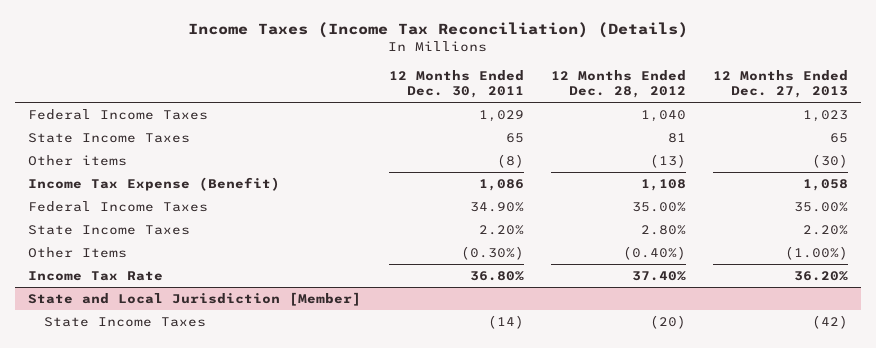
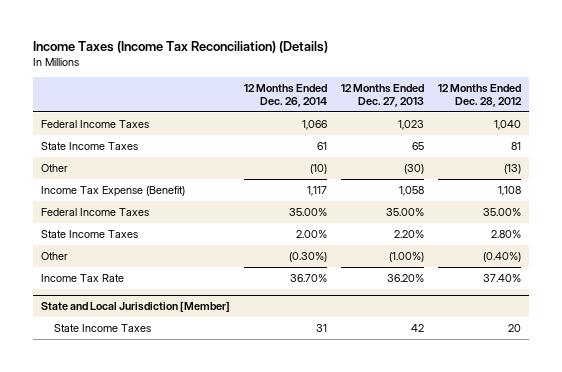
[388,69,524,99] 12 Months Ended Dec. 30, 2011 -> none
none -> [243,83,327,107] 12 Months Ended Dec. 26, 2014
[28,154,128,166] Other items -> [40,163,68,172] Other
[28,246,128,258] Other Items -> [40,251,68,260] Other
[649,314,686,329] (20) -> [508,323,522,332] 20
[811,314,848,329] (42) -> [411,323,425,332] 42

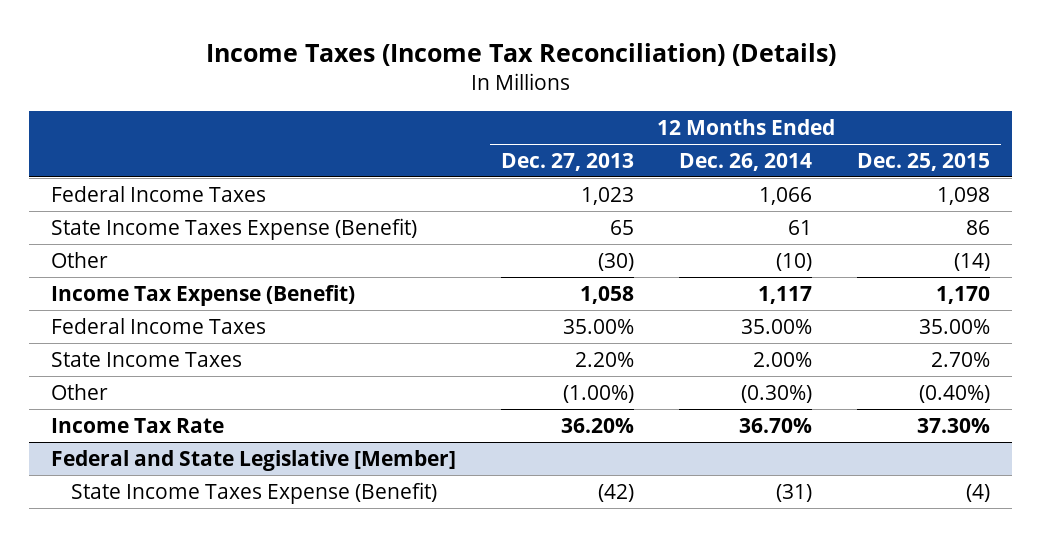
[438,83,523,107] 12 Months Ended Dec. 28, 2012 -> none
none -> [856,152,990,171] Dec. 25, 2015
[40,141,138,150] State Income Taxes -> [51,217,418,240] State Income Taxes Expense (Benefit)
[40,301,230,313] State and Local Jurisdiction [Member] -> [51,449,457,471] Federal and State Legislative [Member]
[53,323,151,332] State Income Taxes -> [70,481,437,504] State Income Taxes Expense (Benefit)
[315,323,327,332] 31 -> [776,483,813,502] (31)
[411,323,425,332] 42 -> [598,483,635,502] (42)

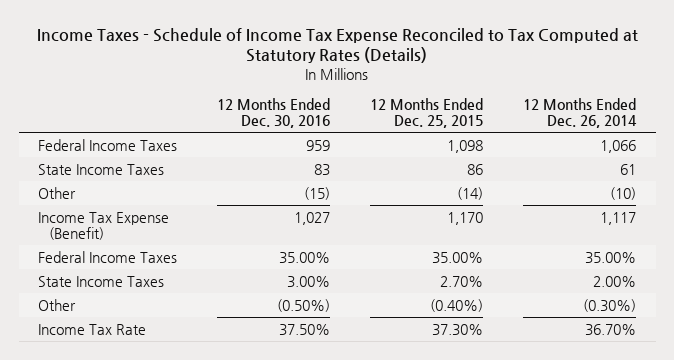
[205,42,836,66] Income Taxes (Income Tax Reconciliation) (Details) -> [37,27,639,64] Income Taxes - Schedule of Income Tax Expense Reconciled to Tax Computed at Statutory Rates (Details)
[501,152,635,171] Dec. 27, 2013 -> none
none -> [217,97,331,128] 12 Months Ended Dec. 30, 2016
[51,217,418,240] State Income Taxes Expense (Benefit) -> [38,163,165,175] State Income Taxes
[51,449,457,471] Federal and State Legislative [Member] -> none
[70,481,437,504] State Income Taxes Expense (Benefit) -> none

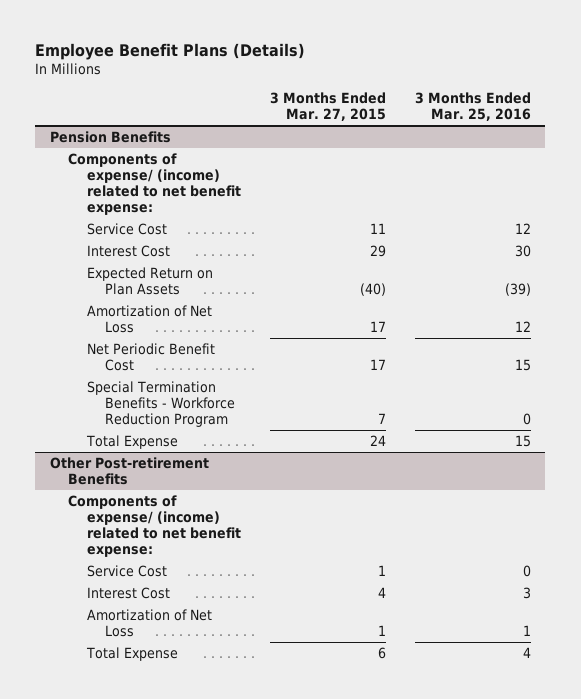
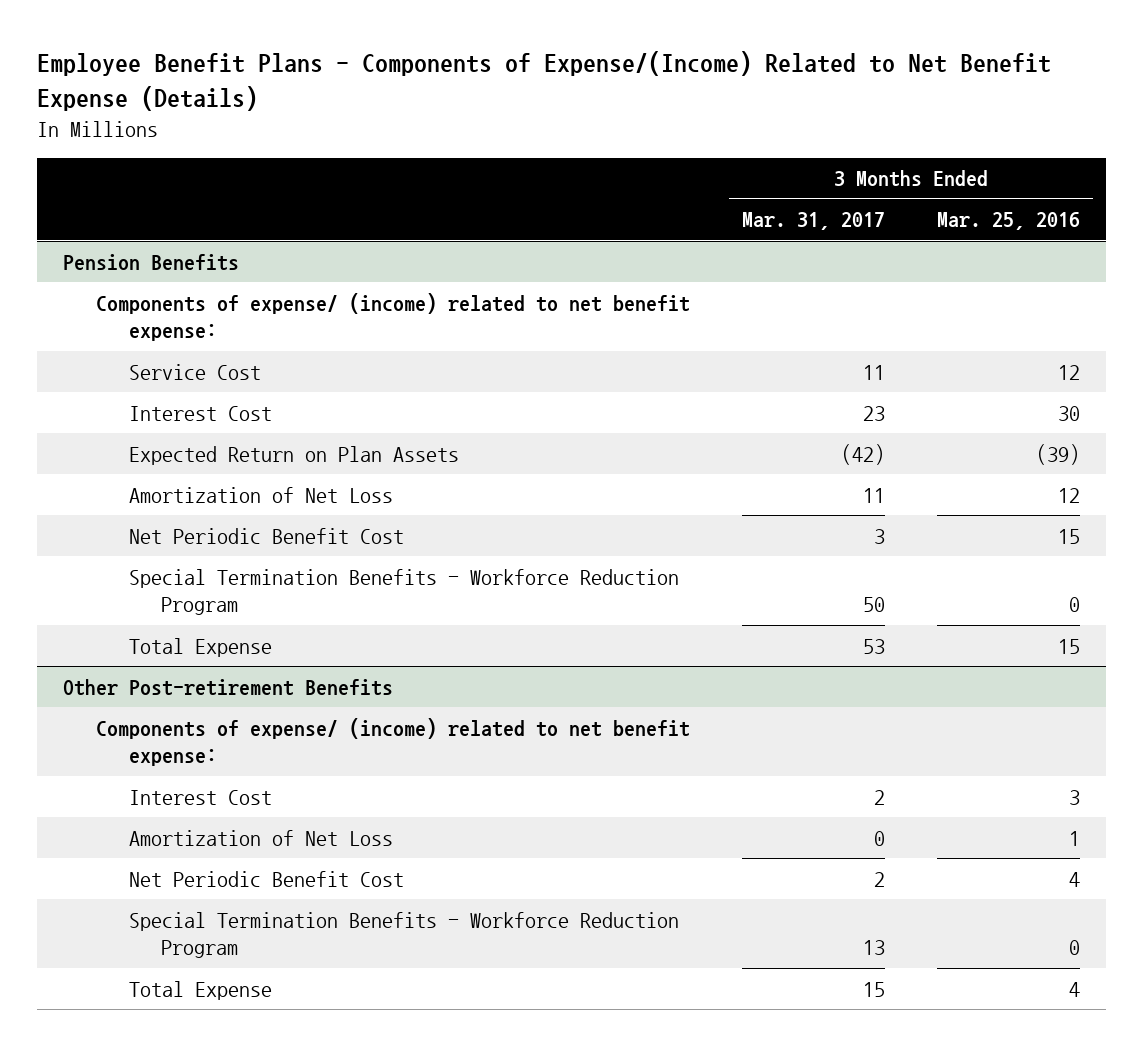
[35,43,306,61] Employee Benefit Plans (Details) -> [36,51,1051,111] Employee Benefit Plans - Components of Expense/(Income) Related to Net Benefit Expense (Details)
[269,92,386,122] 3 Months Ended Mar. 27, 2015 -> none
none -> [742,212,886,231] Mar. 31, 2017
[86,564,167,577] Service Cost -> none
none -> [128,870,404,887] Net Periodic Benefit Cost
none -> [128,911,679,959] Special Termination Benefits - Workforce Reduction Program

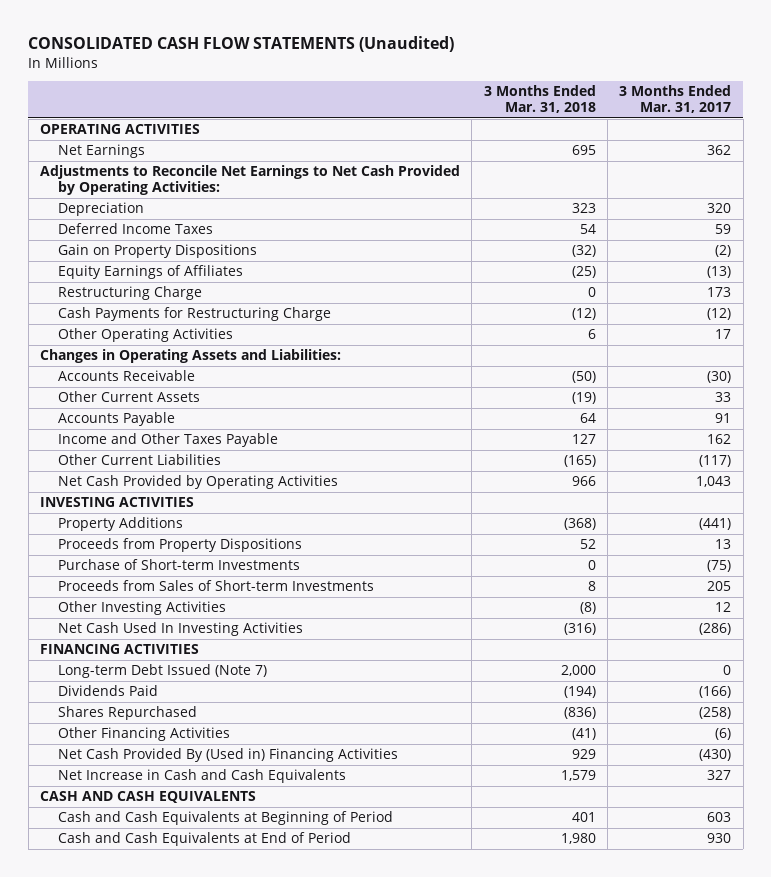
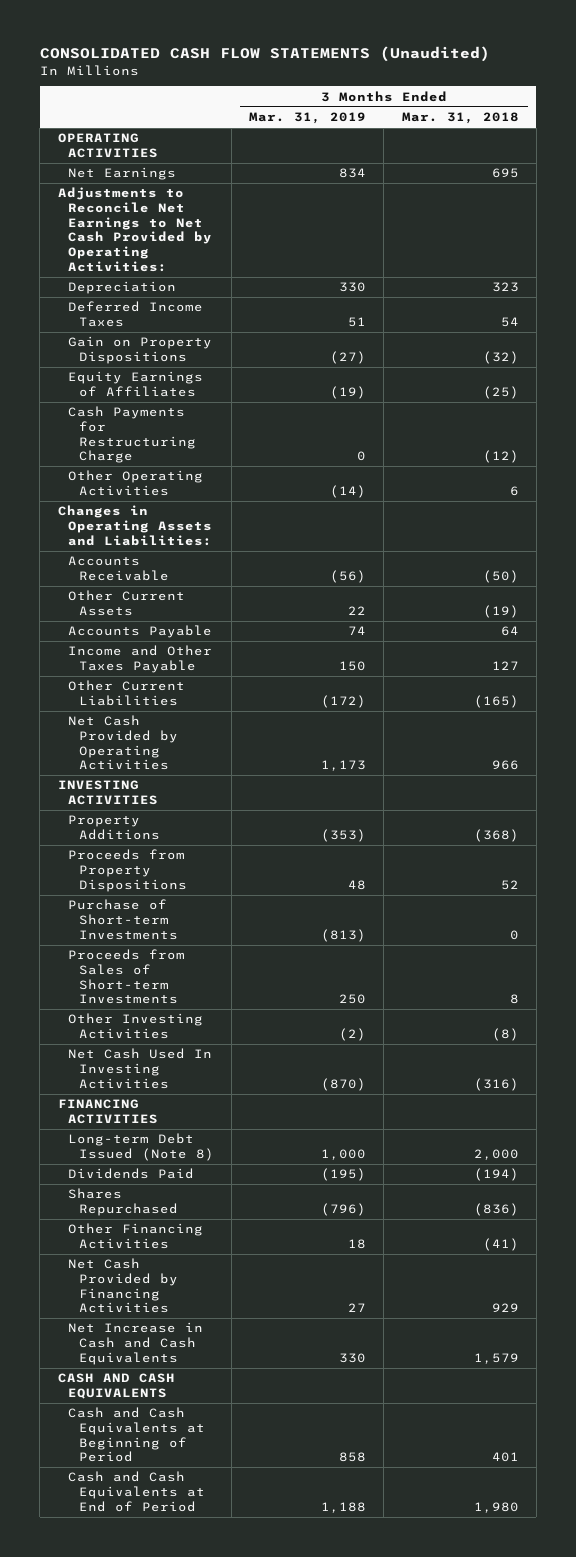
[619,85,732,114] 3 Months Ended Mar. 31, 2017 -> none
none -> [249,112,367,125] Mar. 31, 2019
[57,286,202,301] Restructuring Charge -> none
[57,664,267,679] Long-term Debt Issued (Note 7) -> [68,1133,214,1162] Long-term Debt Issued (Note 8)
[57,748,398,763] Net Cash Provided By (Used in) Financing Activities -> [68,1258,178,1314] Net Cash Provided by Financing Activities

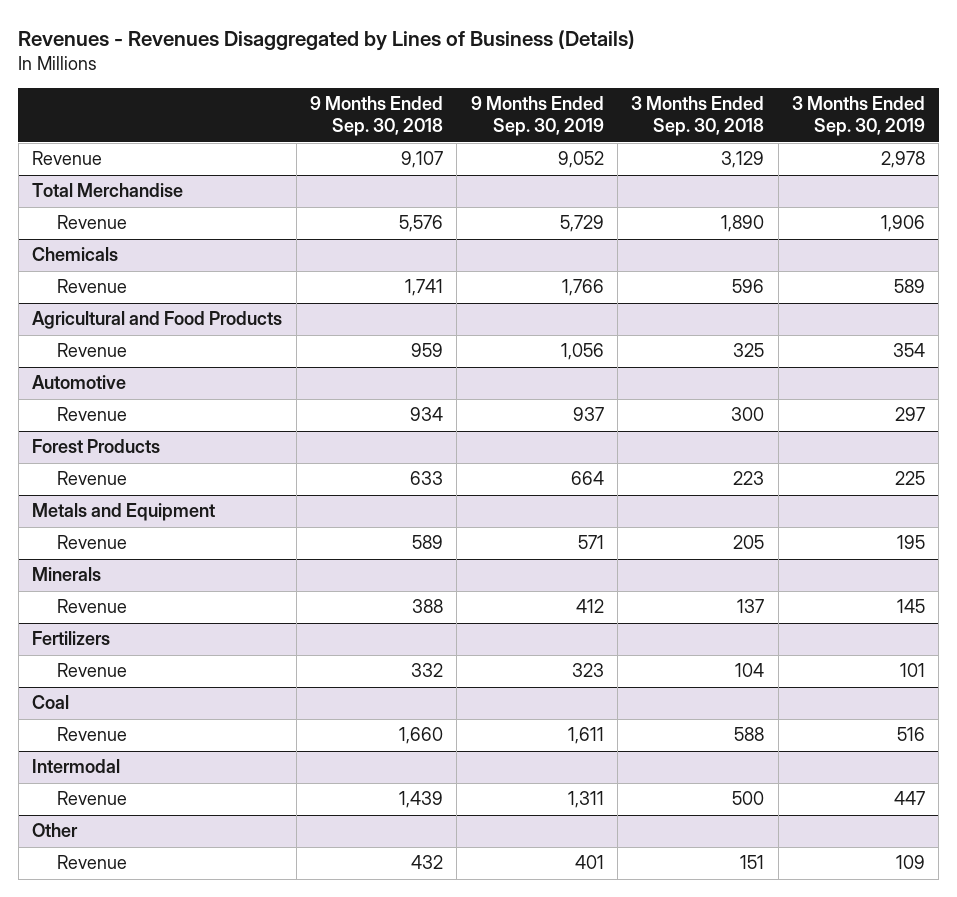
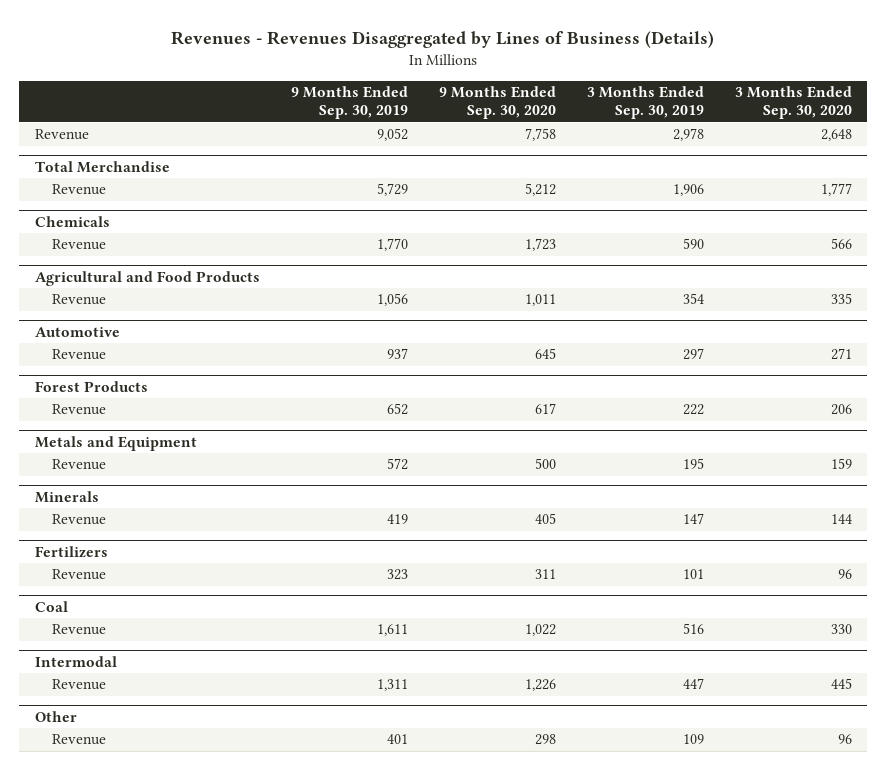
[309,96,443,137] 9 Months Ended Sep. 30, 2018 -> none
[631,96,765,137] 3 Months Ended Sep. 30, 2018 -> none
none -> [438,86,556,120] 9 Months Ended Sep. 30, 2020
none -> [734,86,852,120] 3 Months Ended Sep. 30, 2020
[561,279,604,297] 1,766 -> [376,238,408,252] 1,770
[894,279,926,294] 589 -> [682,238,704,250] 590
[570,471,604,486] 664 -> [386,403,408,416] 652
[895,471,926,486] 225 -> [682,404,704,416] 222
[577,535,604,550] 571 -> [386,458,408,471] 572
[575,599,604,614] 412 -> [386,514,408,525] 419
[897,599,926,614] 145 -> [682,513,704,525] 147

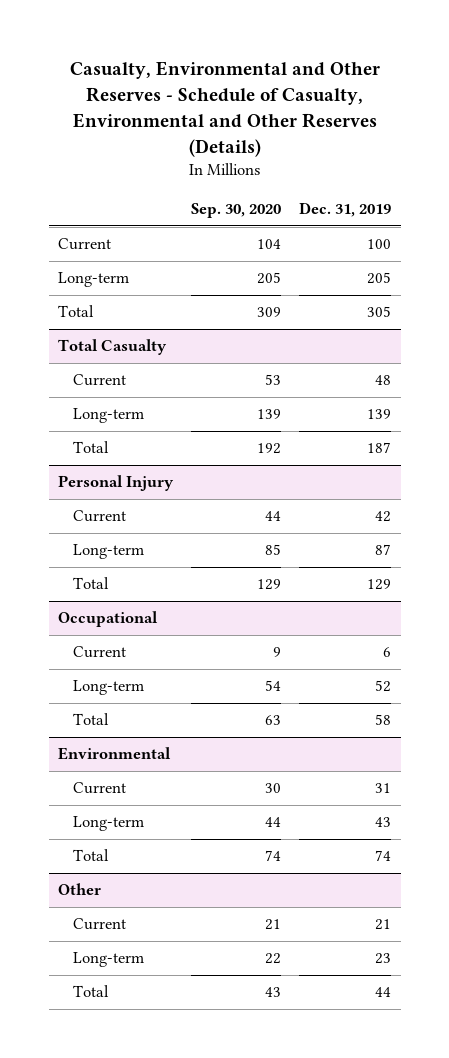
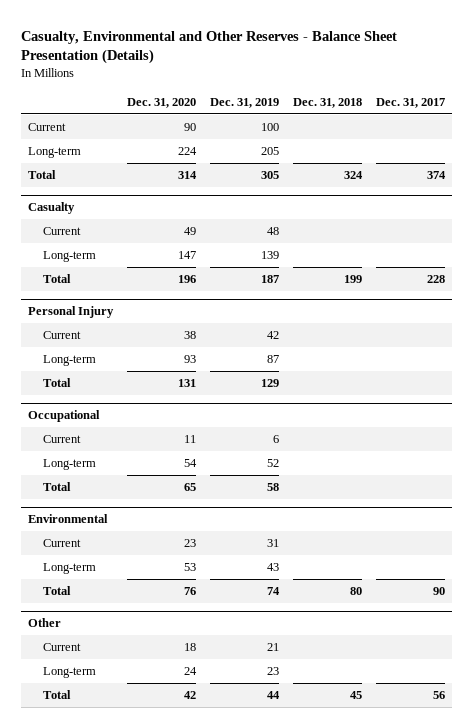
[69,60,380,157] Casualty, Environmental and Other Reserves - Schedule of Casualty, Environmental and Other Reserves (Details) -> [21,30,398,65] Casualty, Environmental and Other Reserves - Balance Sheet Presentation (Details)
[191,203,282,219] Sep. 30, 2020 -> none
none -> [127,97,197,108] Dec. 31, 2020
none -> [292,97,362,108] Dec. 31, 2018
none -> [375,97,445,108] Dec. 31, 2017
[57,339,167,356] Total Casualty -> [28,202,76,215] Casualty

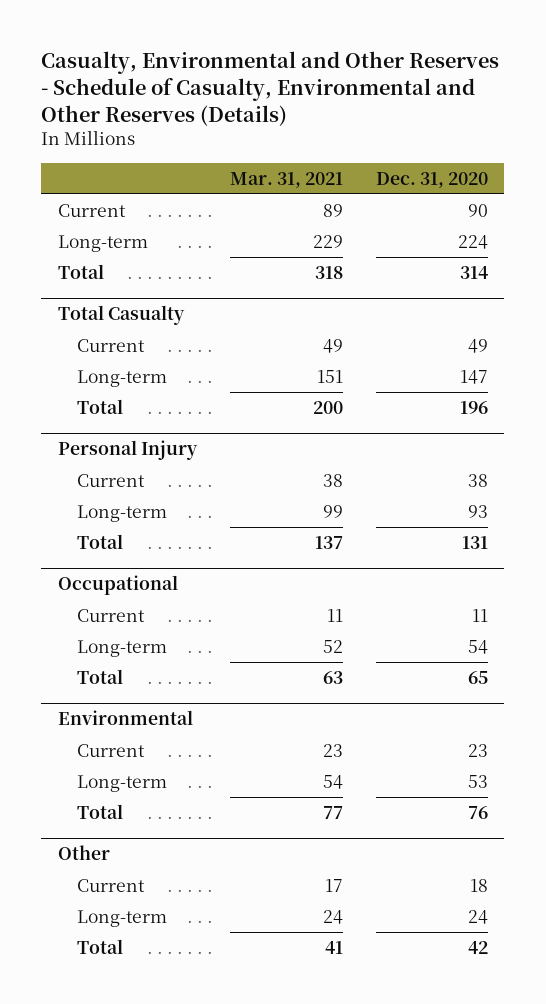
[21,30,398,65] Casualty, Environmental and Other Reserves - Balance Sheet Presentation (Details) -> [41,51,500,126] Casualty, Environmental and Other Reserves - Schedule of Casualty, Environmental and Other Reserves (Details)
[209,97,279,108] Dec. 31, 2019 -> none
[292,97,362,108] Dec. 31, 2018 -> none
[375,97,445,108] Dec. 31, 2017 -> none
none -> [229,171,343,188] Mar. 31, 2021
[28,202,76,215] Casualty -> [57,305,185,326] Total Casualty

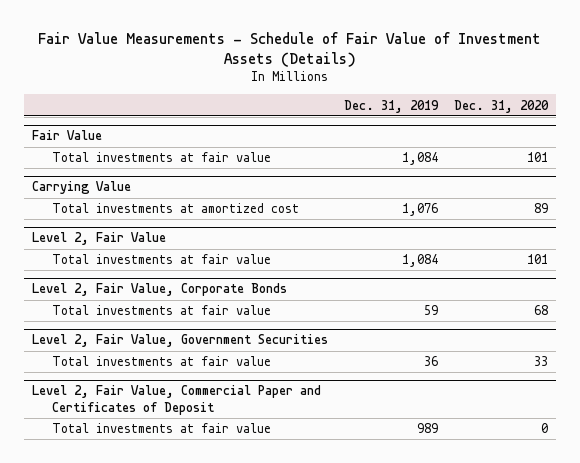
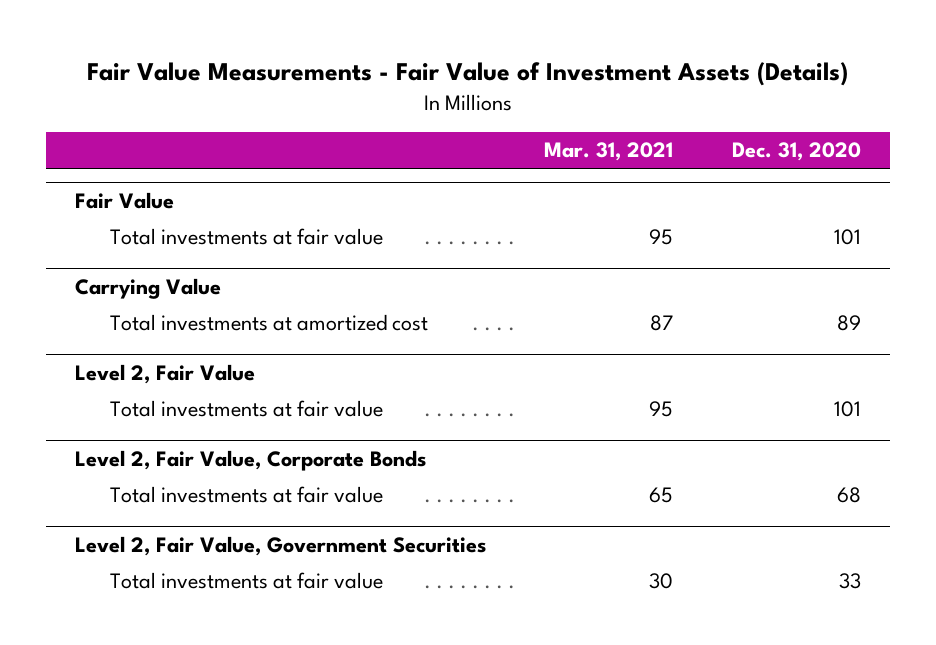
[38,31,542,68] Fair Value Measurements - Schedule of Fair Value of Investment Assets (Details) -> [86,61,848,86] Fair Value Measurements - Fair Value of Investment Assets (Details)
[344,99,440,113] Dec. 31, 2019 -> none
none -> [544,142,674,162] Mar. 31, 2021
[32,385,322,415] Level 2, Fair Value, Commercial Paper and Certificates of Deposit -> none
[52,423,272,434] Total investments at fair value -> none

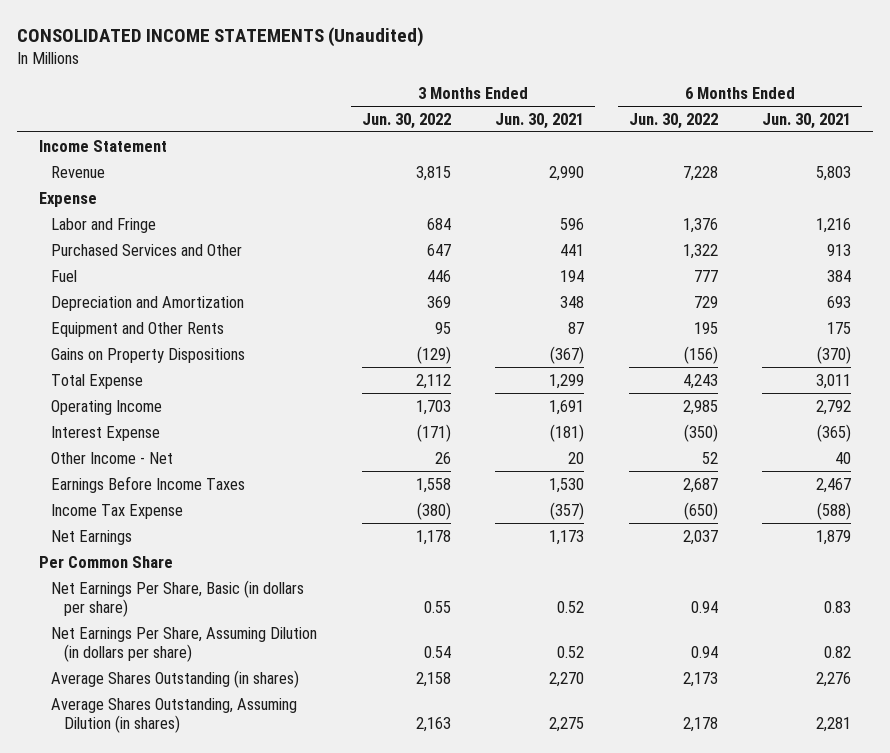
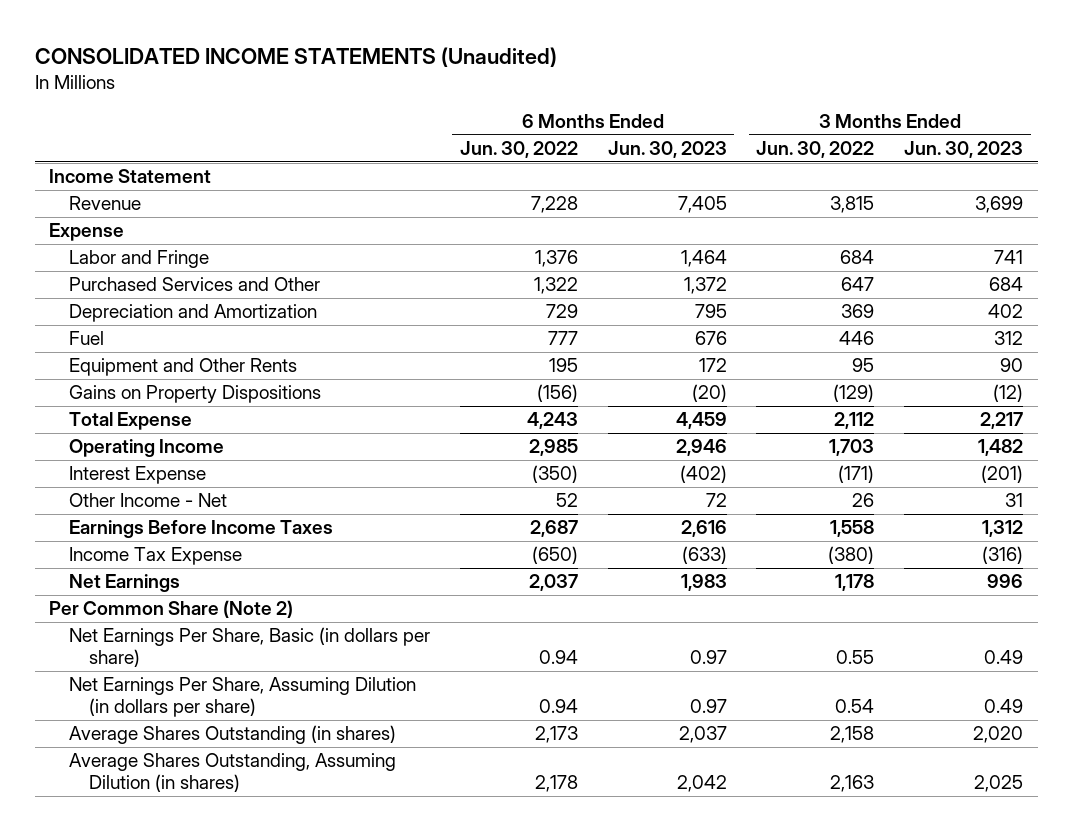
[495,112,585,129] Jun. 30, 2021 -> none
[762,112,852,129] Jun. 30, 2021 -> none
none -> [607,140,727,158] Jun. 30, 2023
none -> [904,140,1024,158] Jun. 30, 2023
[51,269,78,282] Fuel -> [69,331,105,346] Fuel
[38,555,173,568] Per Common Share -> [49,600,294,619] Per Common Share (Note 2)

